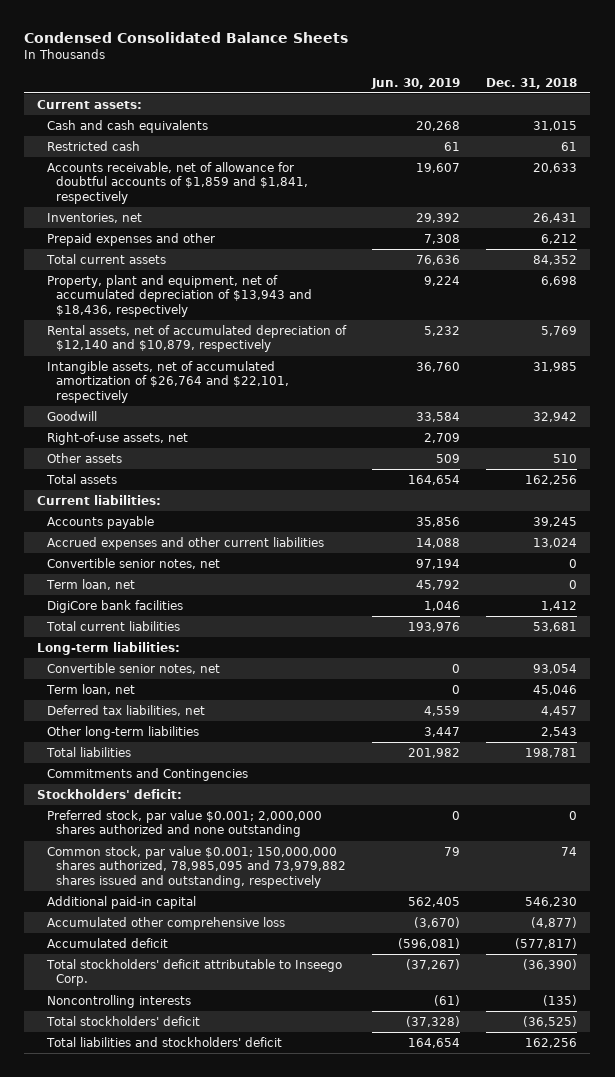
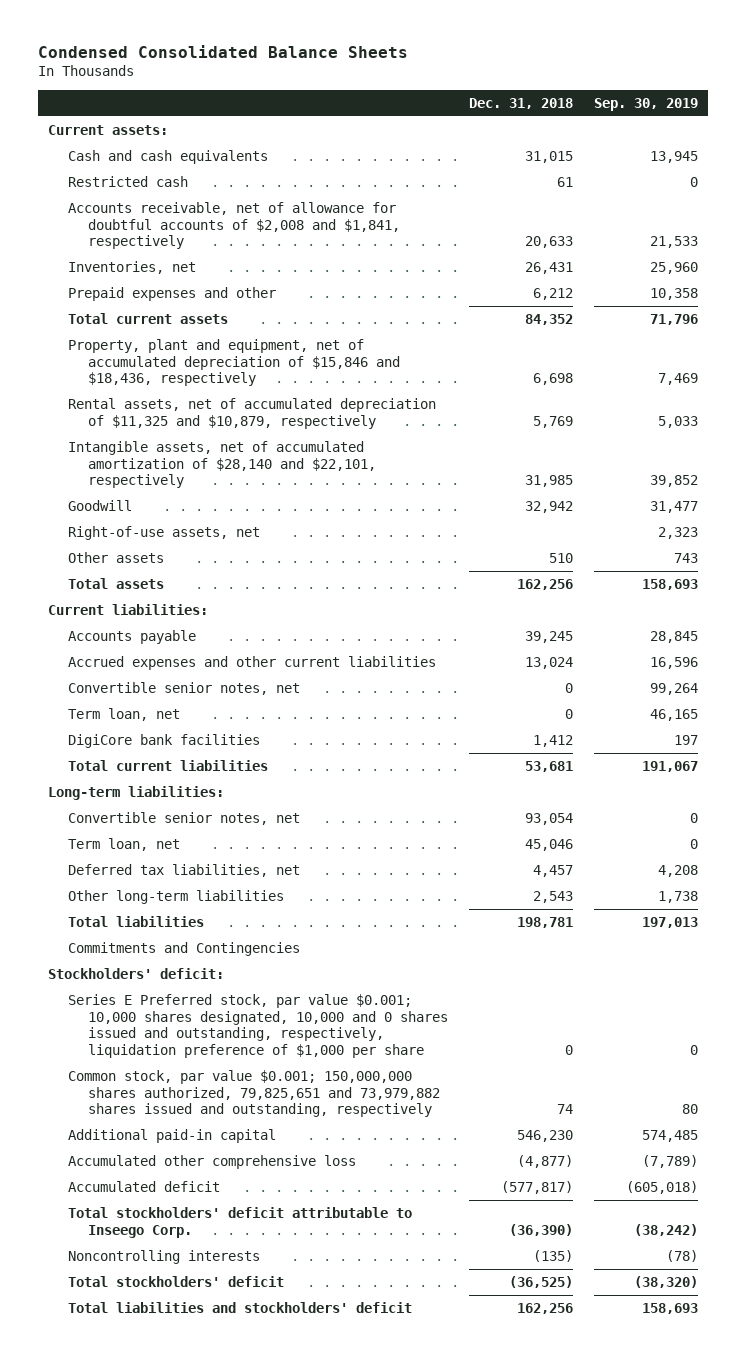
[371,77,461,89] Jun. 30, 2019 -> none
none -> [593,97,698,111] Sep. 30, 2019
[46,162,309,204] Accounts receivable, net of allowance for doubtful accounts of $1,859 and $1,841, respectively -> [68,201,401,250] Accounts receivable, net of allowance for doubtful accounts of $2,008 and $1,841, respectively
[46,275,313,317] Property, plant and equipment, net of accumulated depreciation of $13,943 and $18,436, respectively -> [68,338,401,387] Property, plant and equipment, net of accumulated depreciation of $15,846 and $18,436, respectively
[46,325,347,353] Rental assets, net of accumulated depreciation of $12,140 and $10,879, respectively -> [68,397,437,429] Rental assets, net of accumulated depreciation of $11,325 and $10,879, respectively
[46,361,290,403] Intangible assets, net of accumulated amortization of $26,764 and $22,101, respectively -> [68,440,377,489] Intangible assets, net of accumulated amortization of $28,140 and $22,101, respectively
[46,810,322,838] Preferred stock, par value $0.001; 2,000,000 shares authorized and none outstanding -> [68,993,449,1058] Series E Preferred stock, par value $0.001; 10,000 shares designated, 10,000 and 0 shares issued and outstanding, respectively, liquidation preference of $1,000 per share
[46,846,347,888] Common stock, par value $0.001; 150,000,000 shares authorized, 78,985,095 and 73,979,882 shares issued and outstanding, respectively -> [68,1069,441,1118] Common stock, par value $0.001; 150,000,000 shares authorized, 79,825,651 and 73,979,882 shares issued and outstanding, respectively

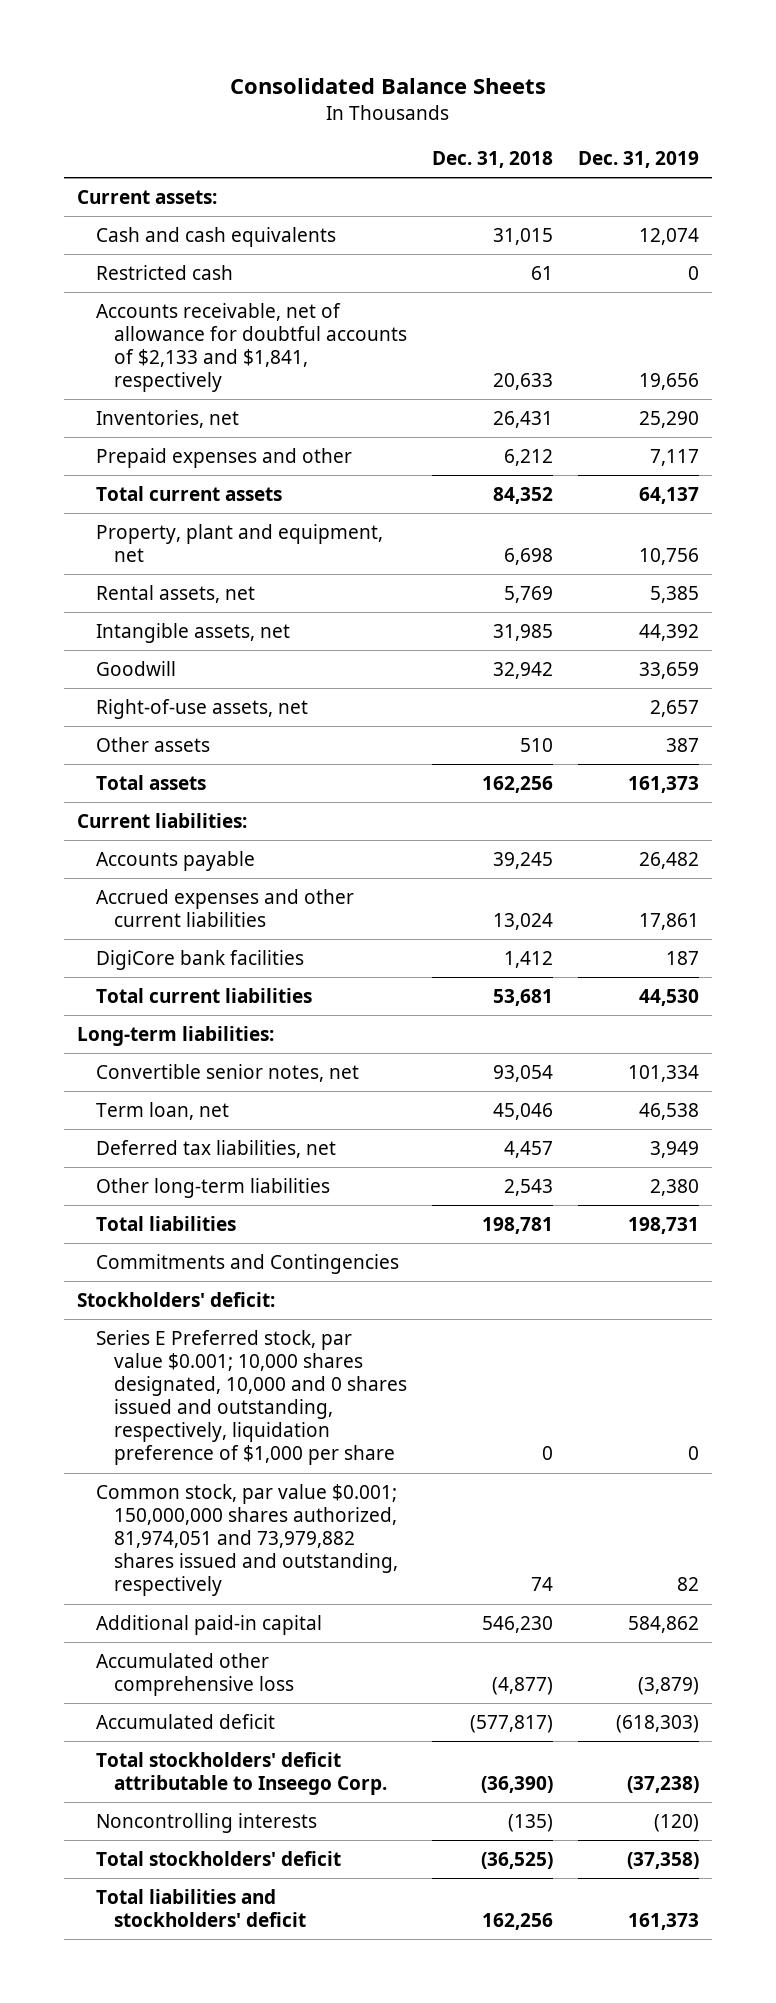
[37,45,408,59] Condensed Consolidated Balance Sheets -> [229,78,546,95] Consolidated Balance Sheets
[593,97,698,111] Sep. 30, 2019 -> none
none -> [578,151,700,169] Dec. 31, 2019
[68,201,401,250] Accounts receivable, net of allowance for doubtful accounts of $2,008 and $1,841, respectively -> [95,303,408,393] Accounts receivable, net of allowance for doubtful accounts of $2,133 and $1,841, respectively
[68,338,401,387] Property, plant and equipment, net of accumulated depreciation of $15,846 and $18,436, respectively -> [95,524,383,563] Property, plant and equipment, net
[68,397,437,429] Rental assets, net of accumulated depreciation of $11,325 and $10,879, respectively -> [95,585,255,604] Rental assets, net
[68,440,377,489] Intangible assets, net of accumulated amortization of $28,140 and $22,101, respectively -> [95,623,290,644] Intangible assets, net
[68,681,301,695] Convertible senior notes, net -> none
[68,707,181,721] Term loan, net -> none
[68,1069,441,1118] Common stock, par value $0.001; 150,000,000 shares authorized, 79,825,651 and 73,979,882 shares issued and outstanding, respectively -> [95,1484,399,1597] Common stock, par value $0.001; 150,000,000 shares authorized, 81,974,051 and 73,979,882 shares issued and outstanding, respectively

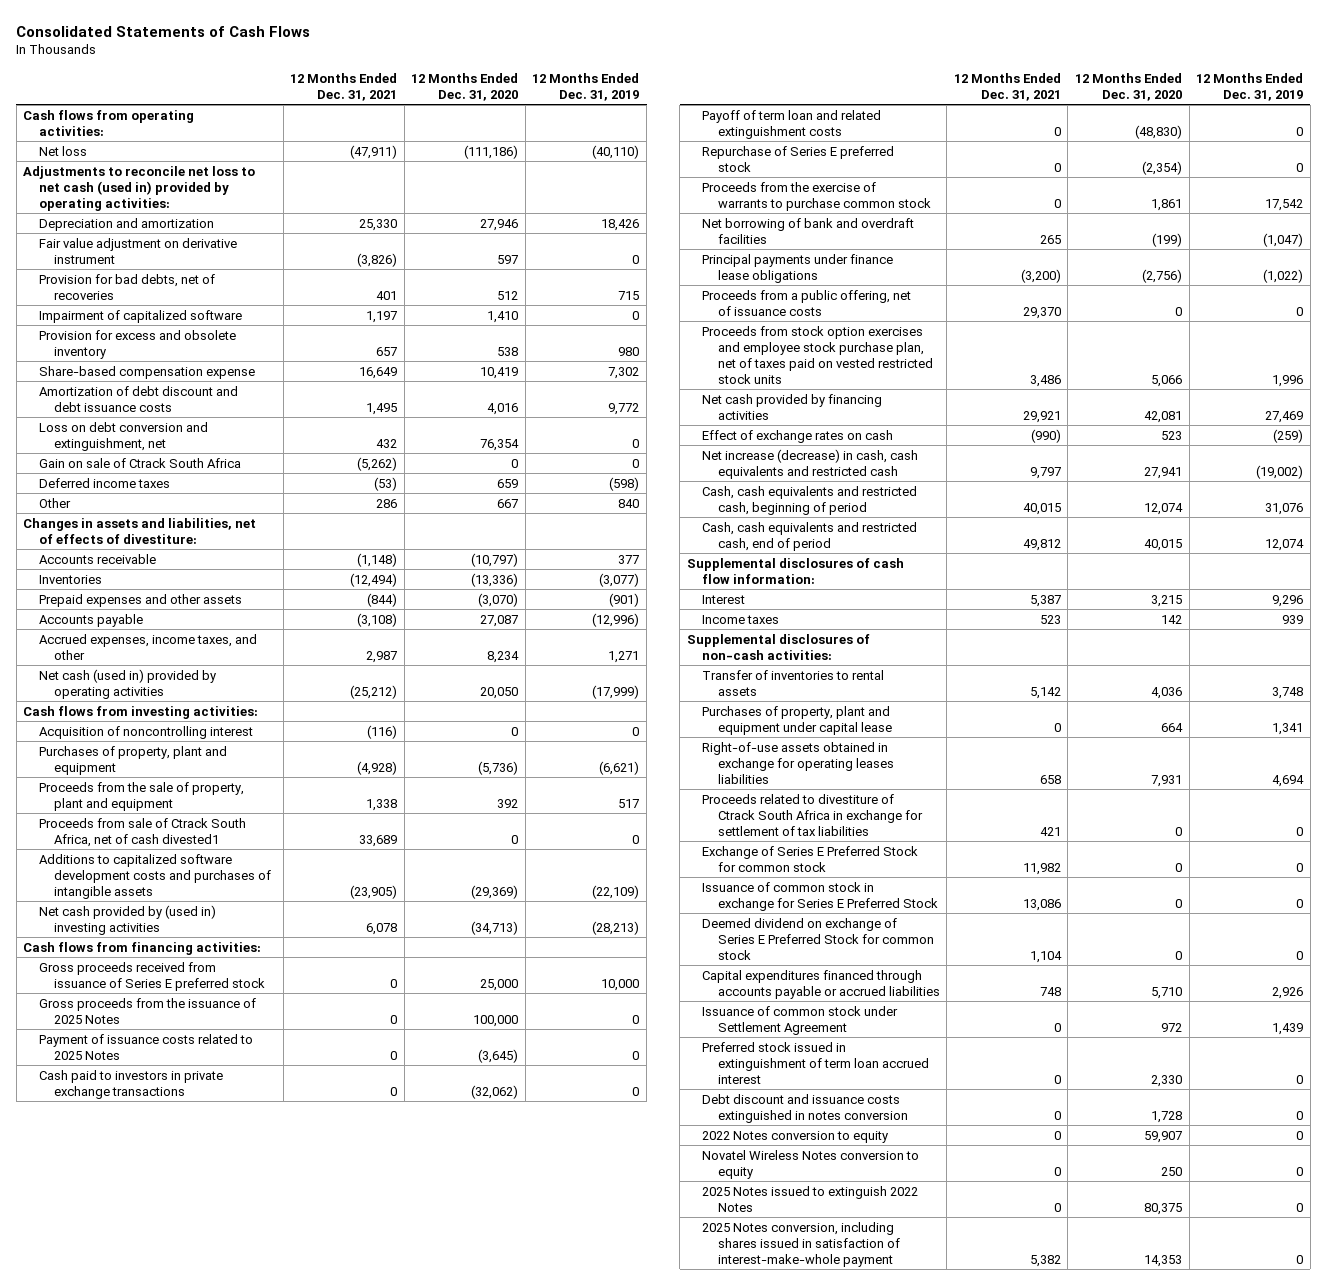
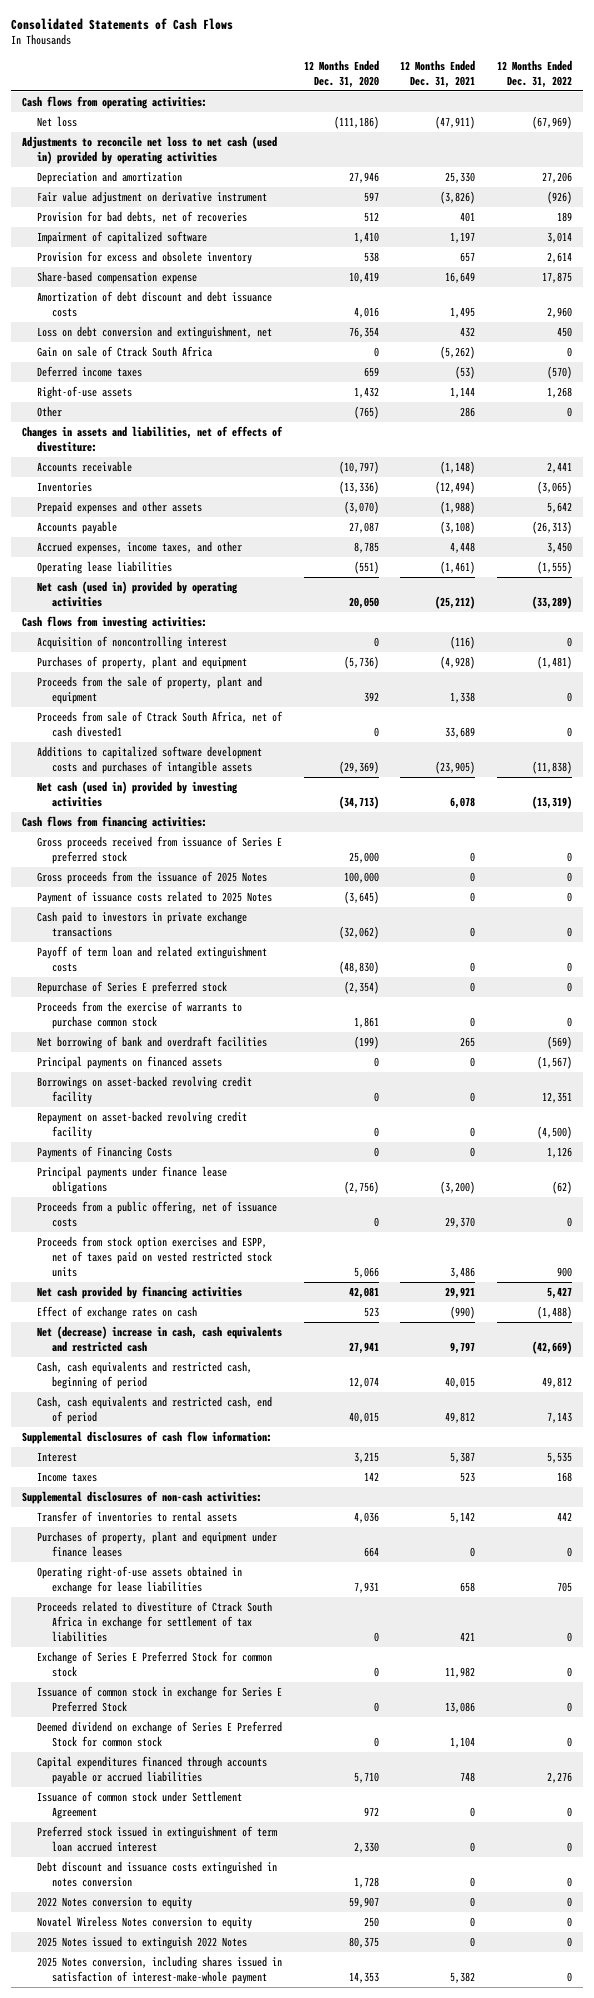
[532,72,640,101] 12 Months Ended Dec. 31, 2019 -> none
none -> [497,59,573,88] 12 Months Ended Dec. 31, 2022
[23,165,256,211] Adjustments to reconcile net loss to net cash (used in) provided by operating activities: -> [21,135,277,164] Adjustments to reconcile net loss to net cash (used in) provided by operating activities
none -> [36,385,132,399] Right-of-use assets
[497,498,519,508] 667 -> [353,405,379,419] (765)
[367,592,398,607] (844) -> [440,500,476,514] (1,988)
[366,650,398,663] 2,987 -> [450,541,476,553] 4,448
[487,650,520,663] 8,234 -> [353,541,379,553] 8,785
none -> [36,560,172,574] Operating lease liabilities
[38,904,216,935] Net cash provided by (used in) investing activities -> [36,780,238,807] Net cash (used in) provided by investing activities
none -> [36,1055,222,1069] Principal payments on financed assets
none -> [36,1075,252,1104] Borrowings on asset-backed revolving credit facility
none -> [36,1110,247,1139] Repayment on asset-backed revolving credit facility
none -> [36,1145,172,1159] Payments of Financing Costs
[702,325,933,384] Proceeds from stock option exercises and employee stock purchase plan, net of taxes paid on vested restricted stock units -> [36,1235,272,1277] Proceeds from stock option exercises and ESPP, net of taxes paid on vested restricted stock units
[702,448,919,479] Net increase (decrease) in cash, cash equivalents and restricted cash -> [36,1325,282,1352] Net (decrease) increase in cash, cash equivalents and restricted cash
[702,705,892,735] Purchases of property, plant and equipment under capital lease -> [36,1530,277,1557] Purchases of property, plant and equipment under finance leases
[702,741,894,784] Right-of-use assets obtained in exchange for operating leases liabilities -> [36,1565,242,1594] Operating right-of-use assets obtained in exchange for lease liabilities

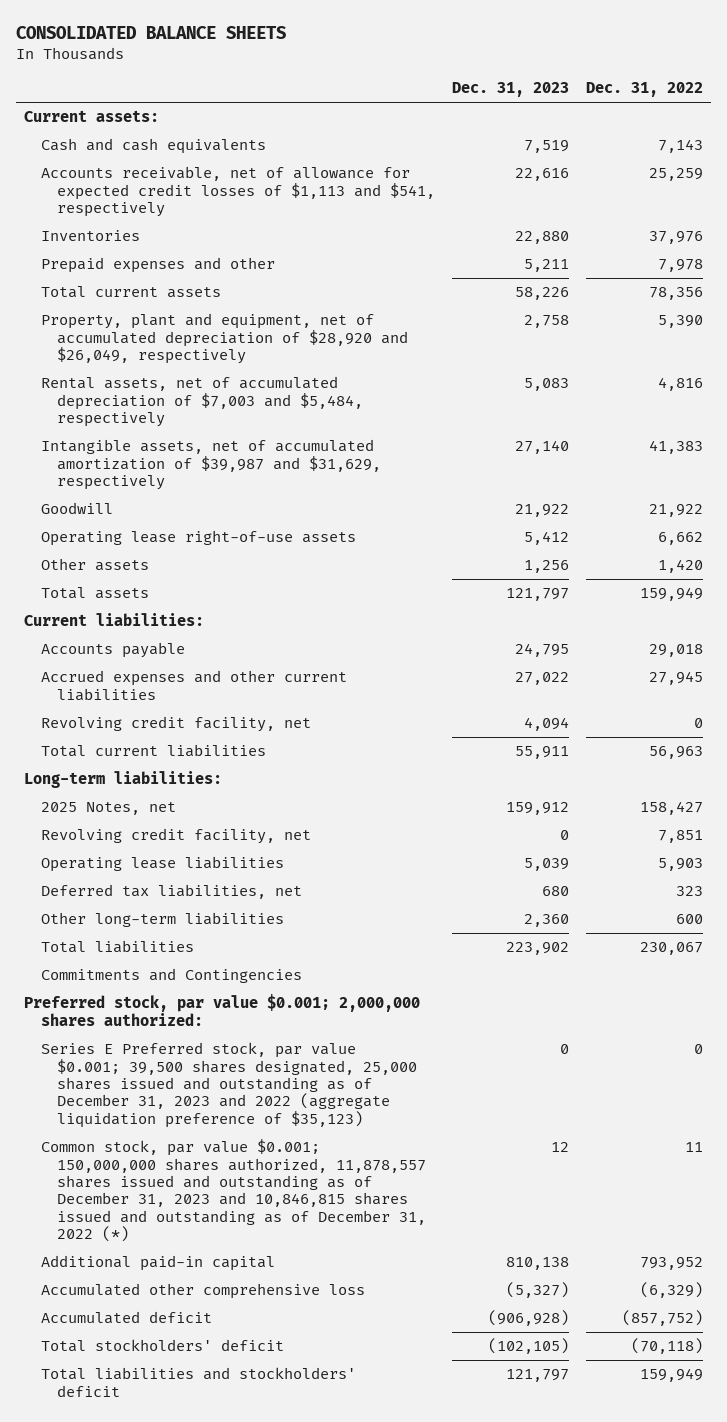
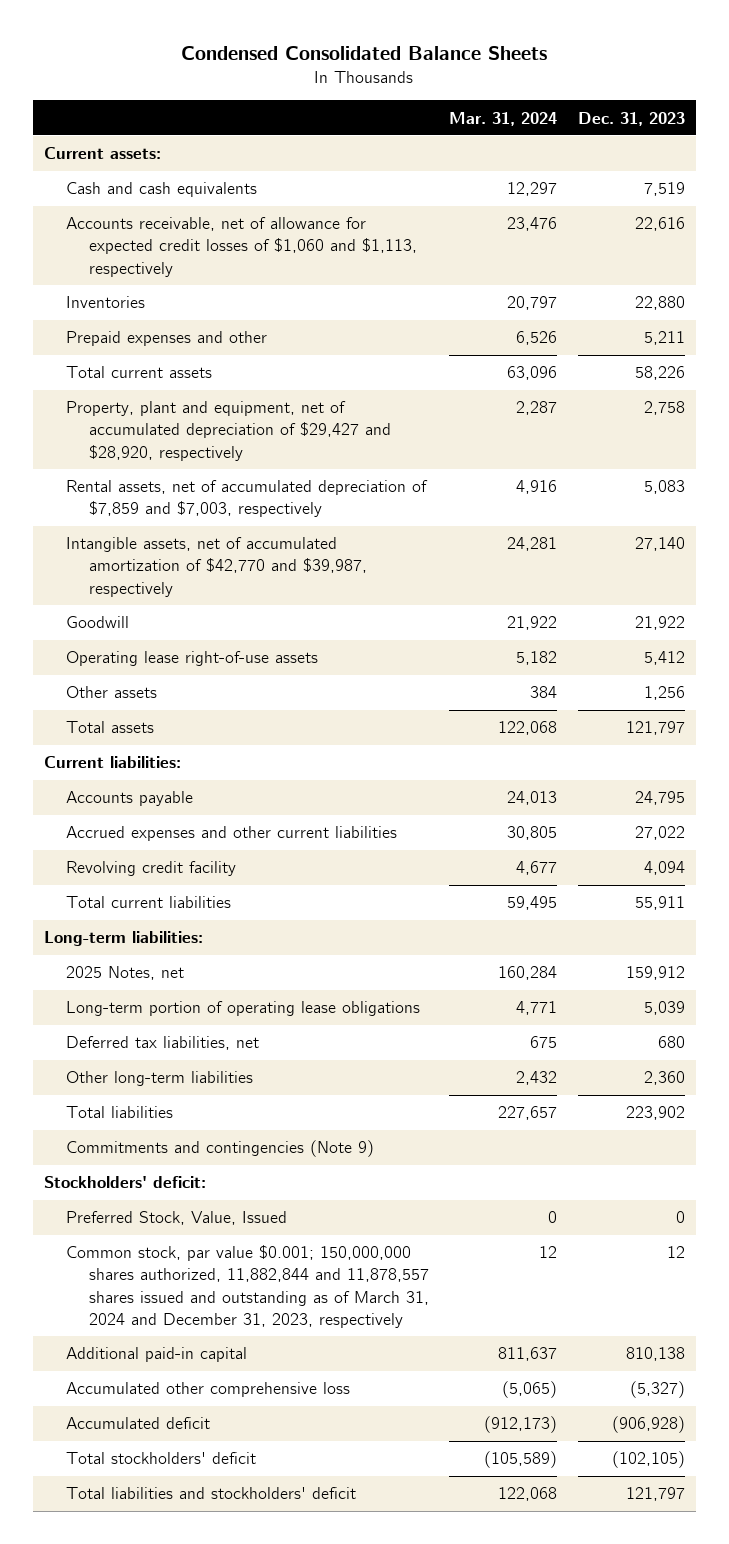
[15,25,286,39] CONSOLIDATED BALANCE SHEETS -> [181,45,548,60] Condensed Consolidated Balance Sheets
[585,82,703,98] Dec. 31, 2022 -> none
none -> [449,111,558,126] Mar. 31, 2024
[40,166,436,218] Accounts receivable, net of allowance for expected credit losses of $1,113 and $541, respectively -> [66,217,417,277] Accounts receivable, net of allowance for expected credit losses of $1,060 and $1,113, respectively
[40,313,409,365] Property, plant and equipment, net of accumulated depreciation of $28,920 and $26,049, respectively -> [66,401,391,461] Property, plant and equipment, net of accumulated depreciation of $29,427 and $28,920, respectively
[40,376,364,428] Rental assets, net of accumulated depreciation of $7,003 and $5,484, respectively -> [66,480,429,518] Rental assets, net of accumulated depreciation of $7,859 and $7,003, respectively
[40,439,382,491] Intangible assets, net of accumulated amortization of $39,987 and $31,629, respectively -> [66,537,367,597] Intangible assets, net of accumulated amortization of $42,770 and $39,987, respectively
[40,716,311,733] Revolving credit facility, net -> [66,861,237,877] Revolving credit facility
[40,828,311,845] Revolving credit facility, net -> none
[40,856,284,873] Operating lease liabilities -> [66,1001,421,1017] Long-term portion of operating lease obligations
[24,994,421,1026] Preferred stock, par value $0.001; 2,000,000 shares authorized: -> none
[40,968,302,984] Commitments and Contingencies -> [66,1140,375,1158] Commitments and contingencies (Note 9)
none -> [43,1176,206,1189] Stockholders' deficit:
[40,1042,418,1128] Series E Preferred stock, par value $0.001; 39,500 shares designated, 25,000 shares issued and outstanding as of December 31, 2023 and 2022 (aggregate liquidation preference of $35,123) -> [66,1211,288,1226] Preferred Stock, Value, Issued
[40,1139,427,1243] Common stock, par value $0.001; 150,000,000 shares authorized, 11,878,557 shares issued and outstanding as of December 31, 2023 and 10,846,815 shares issued and outstanding as of December 31, 2022 (*) -> [66,1245,429,1328] Common stock, par value $0.001; 150,000,000 shares authorized, 11,882,844 and 11,878,557 shares issued and outstanding as of March 31, 2024 and December 31, 2023, respectively

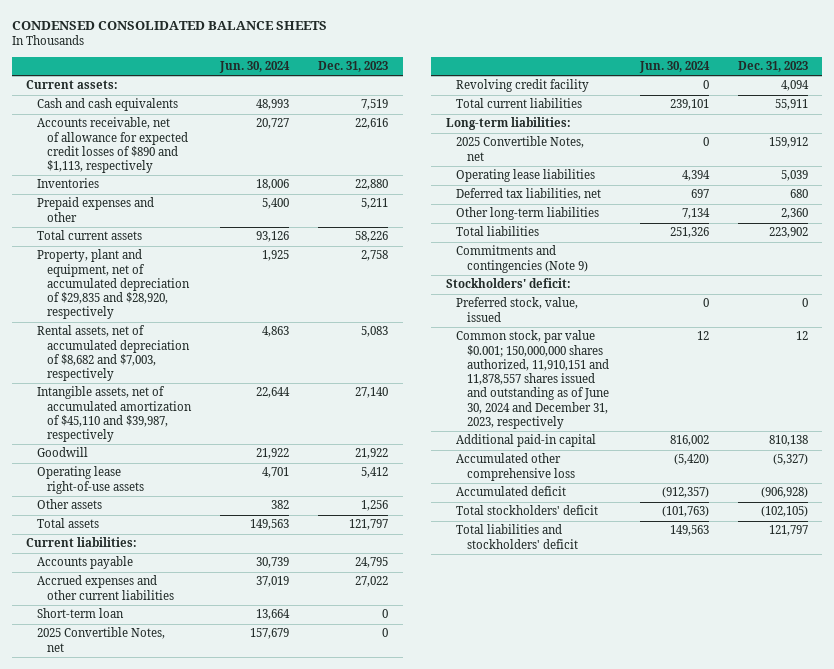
[181,45,548,60] Condensed Consolidated Balance Sheets -> [11,20,327,30] CONDENSED CONSOLIDATED BALANCE SHEETS
[449,111,558,126] Mar. 31, 2024 -> none
none -> [219,61,291,74] Jun. 30, 2024
[66,217,417,277] Accounts receivable, net of allowance for expected credit losses of $1,060 and $1,113, respectively -> [36,117,189,174] Accounts receivable, net of allowance for expected credit losses of $890 and $1,113, respectively
[66,401,391,461] Property, plant and equipment, net of accumulated depreciation of $29,427 and $28,920, respectively -> [36,249,191,320] Property, plant and equipment, net of accumulated depreciation of $29,835 and $28,920, respectively
[66,480,429,518] Rental assets, net of accumulated depreciation of $7,859 and $7,003, respectively -> [36,325,191,382] Rental assets, net of accumulated depreciation of $8,682 and $7,003, respectively
[66,537,367,597] Intangible assets, net of accumulated amortization of $42,770 and $39,987, respectively -> [36,386,193,443] Intangible assets, net of accumulated amortization of $45,110 and $39,987, respectively
none -> [36,608,124,619] Short-term loan
none -> [36,627,165,652] 2025 Convertible Notes, net
[66,966,185,981] 2025 Notes, net -> [456,136,585,161] 2025 Convertible Notes, net
[66,1001,421,1017] Long-term portion of operating lease obligations -> [456,169,596,183] Operating lease liabilities
[66,1211,288,1226] Preferred Stock, Value, Issued -> [456,297,579,322] Preferred stock, value, issued
[66,1245,429,1328] Common stock, par value $0.001; 150,000,000 shares authorized, 11,882,844 and 11,878,557 shares issued and outstanding as of March 31, 2024 and December 31, 2023, respectively -> [456,330,609,429] Common stock, par value $0.001; 150,000,000 shares authorized, 11,910,151 and 11,878,557 shares issued and outstanding as of June 30, 2024 and December 31, 2023, respectively

